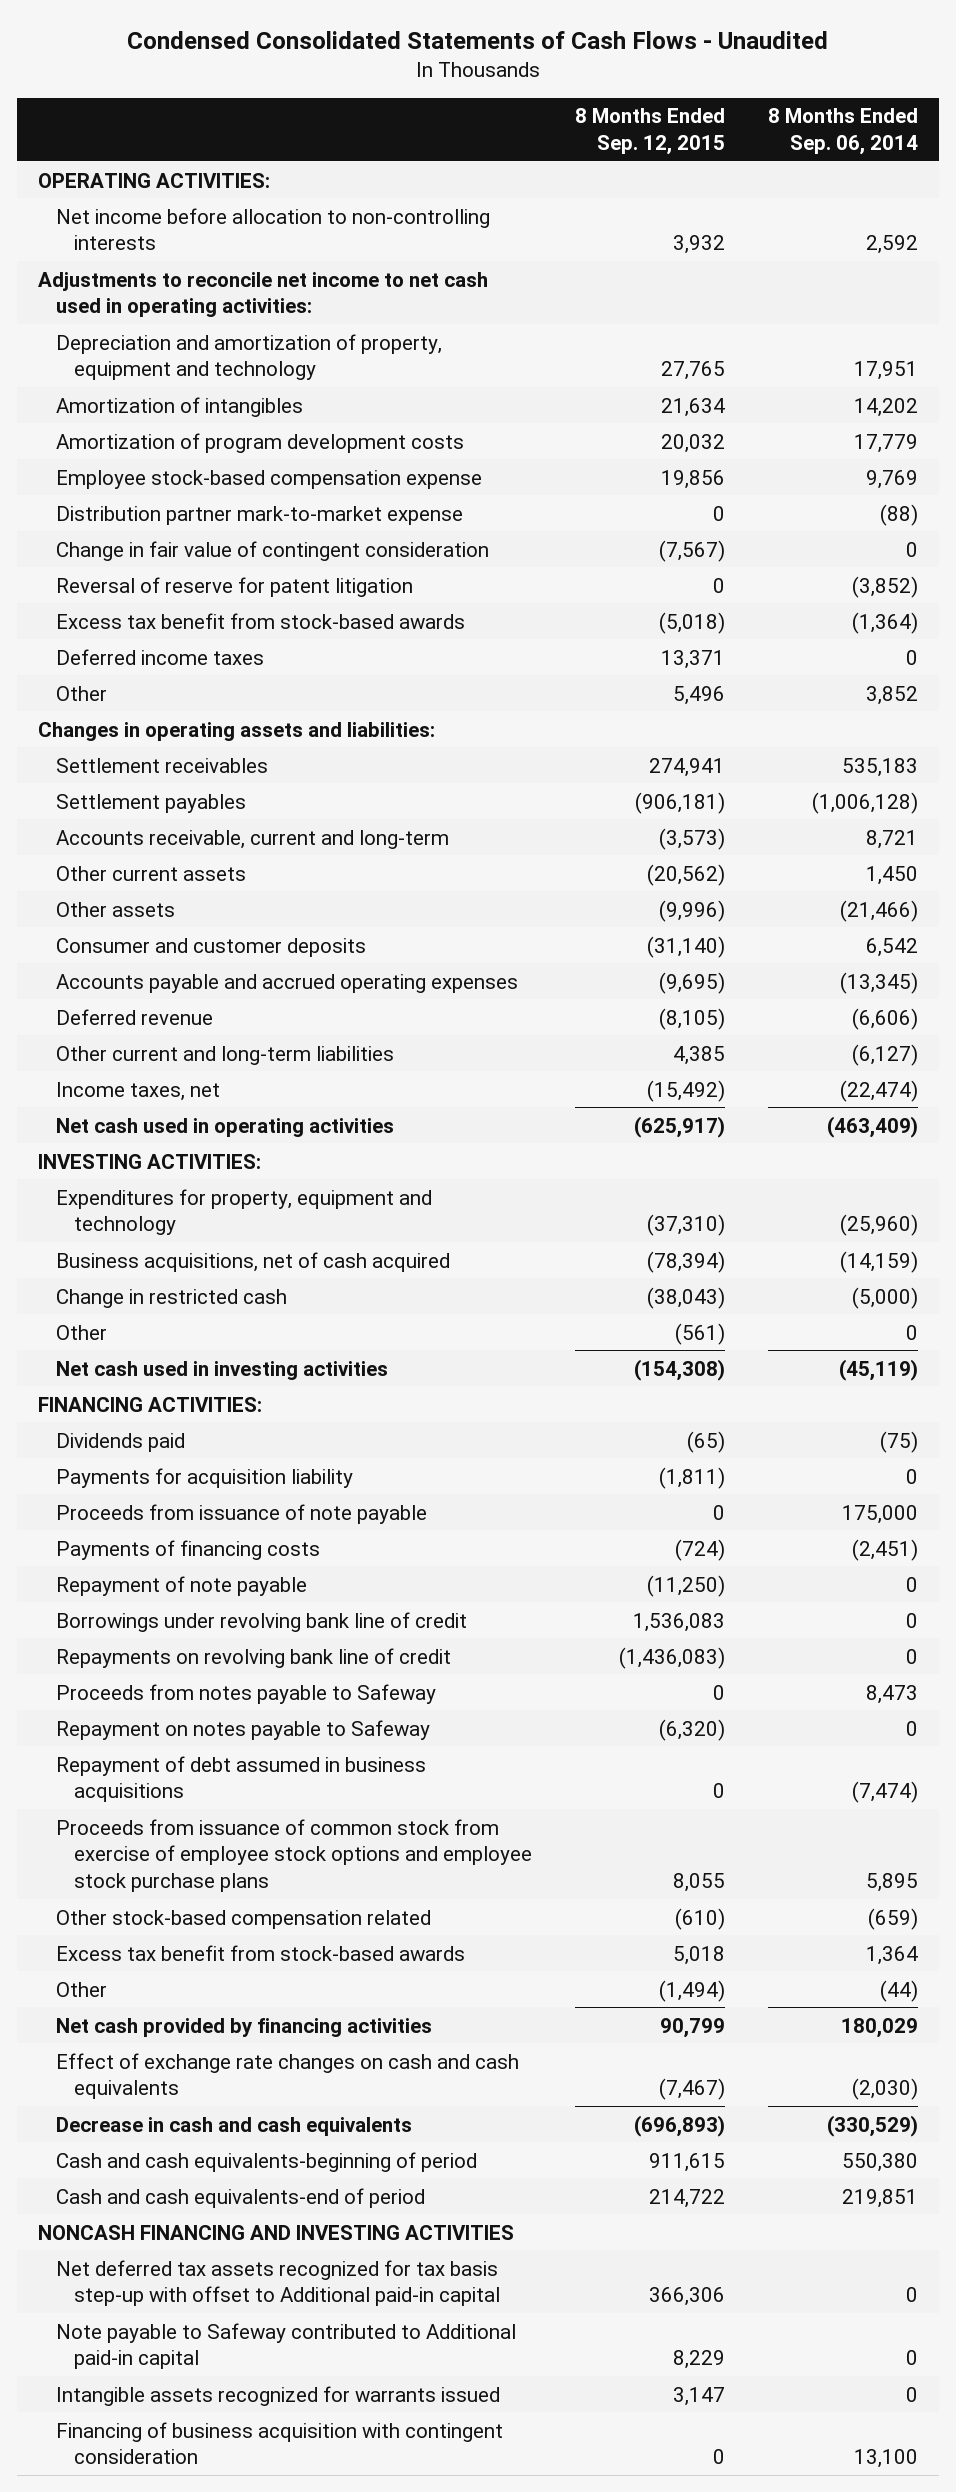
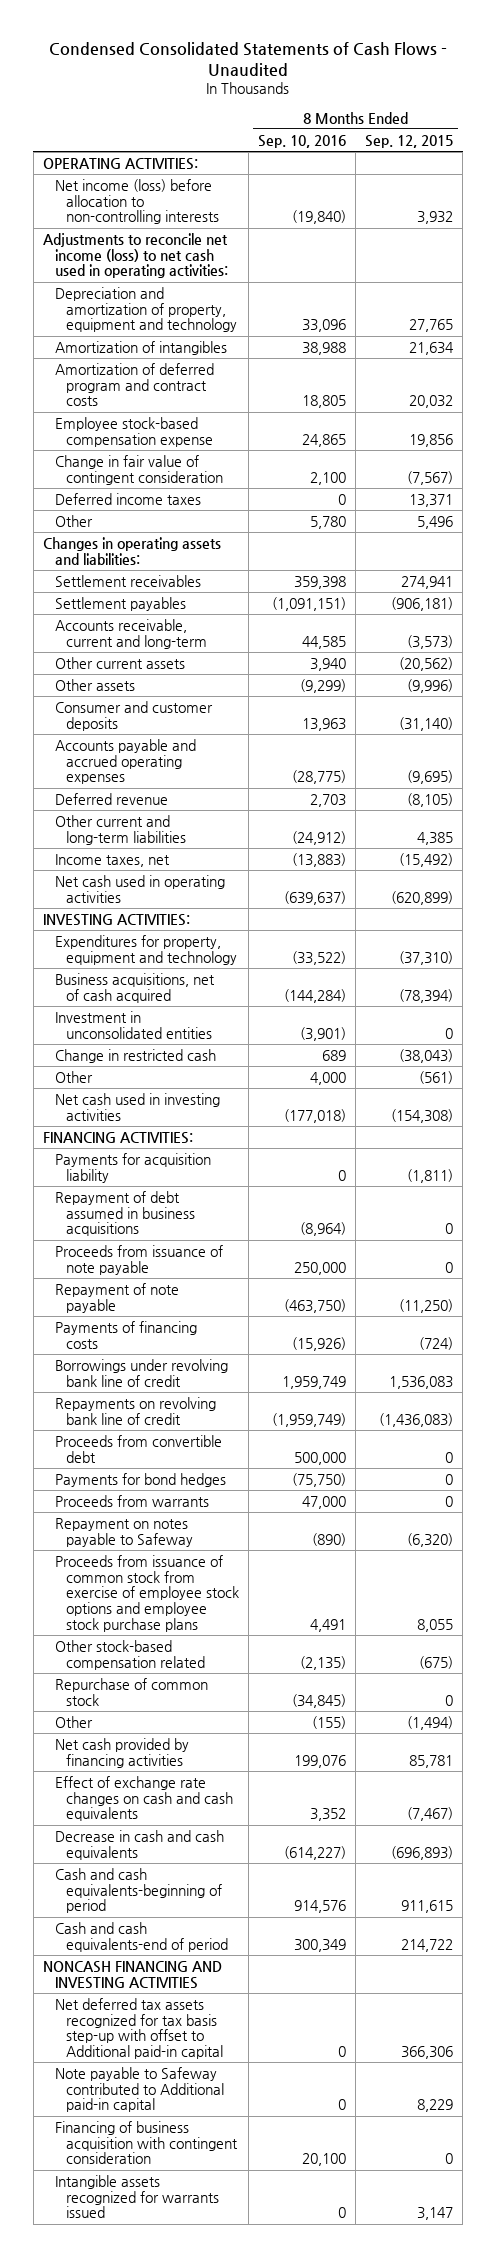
[767,108,918,155] 8 Months Ended Sep. 06, 2014 -> none
none -> [258,134,347,148] Sep. 10, 2016
[56,207,491,251] Net income before allocation to non-controlling interests -> [54,178,220,225] Net income (loss) before allocation to non-controlling interests
[38,271,489,318] Adjustments to reconcile net income to net cash used in operating activities: -> [42,232,228,279] Adjustments to reconcile net income (loss) to net cash used in operating activities:
[56,432,465,453] Amortization of program development costs -> [54,362,214,407] Amortization of deferred program and contract costs
[56,505,464,525] Distribution partner mark-to-market expense -> none
[56,576,414,597] Reversal of reserve for patent litigation -> none
[56,612,466,629] Excess tax benefit from stock-based awards -> none
[633,1115,725,1138] (625,917) -> [391,890,454,905] (620,899)
none -> [54,1010,213,1039] Investment in unconsolidated entities
[56,1432,186,1452] Dividends paid -> none
[56,1755,427,1803] Repayment of debt assumed in business acquisitions -> [54,1190,196,1237] Repayment of debt assumed in business acquisitions
[56,1539,321,1560] Payments of financing costs -> [54,1320,197,1349] Payments of financing costs
[56,1683,437,1704] Proceeds from notes payable to Safeway -> none
none -> [54,1434,222,1463] Proceeds from convertible debt
none -> [54,1472,226,1487] Payments for bond hedges
none -> [54,1494,209,1507] Proceeds from warrants
[56,1944,466,1961] Excess tax benefit from stock-based awards -> none
[674,1907,725,1930] (610) -> [419,1655,454,1669] (675)
none -> [54,1677,208,1706] Repurchase of common stock
[659,2017,725,2038] 90,799 -> [409,1754,454,1768] 85,781
[56,2385,501,2406] Intangible assets recognized for warrants issued -> [54,2174,220,2219] Intangible assets recognized for warrants issued

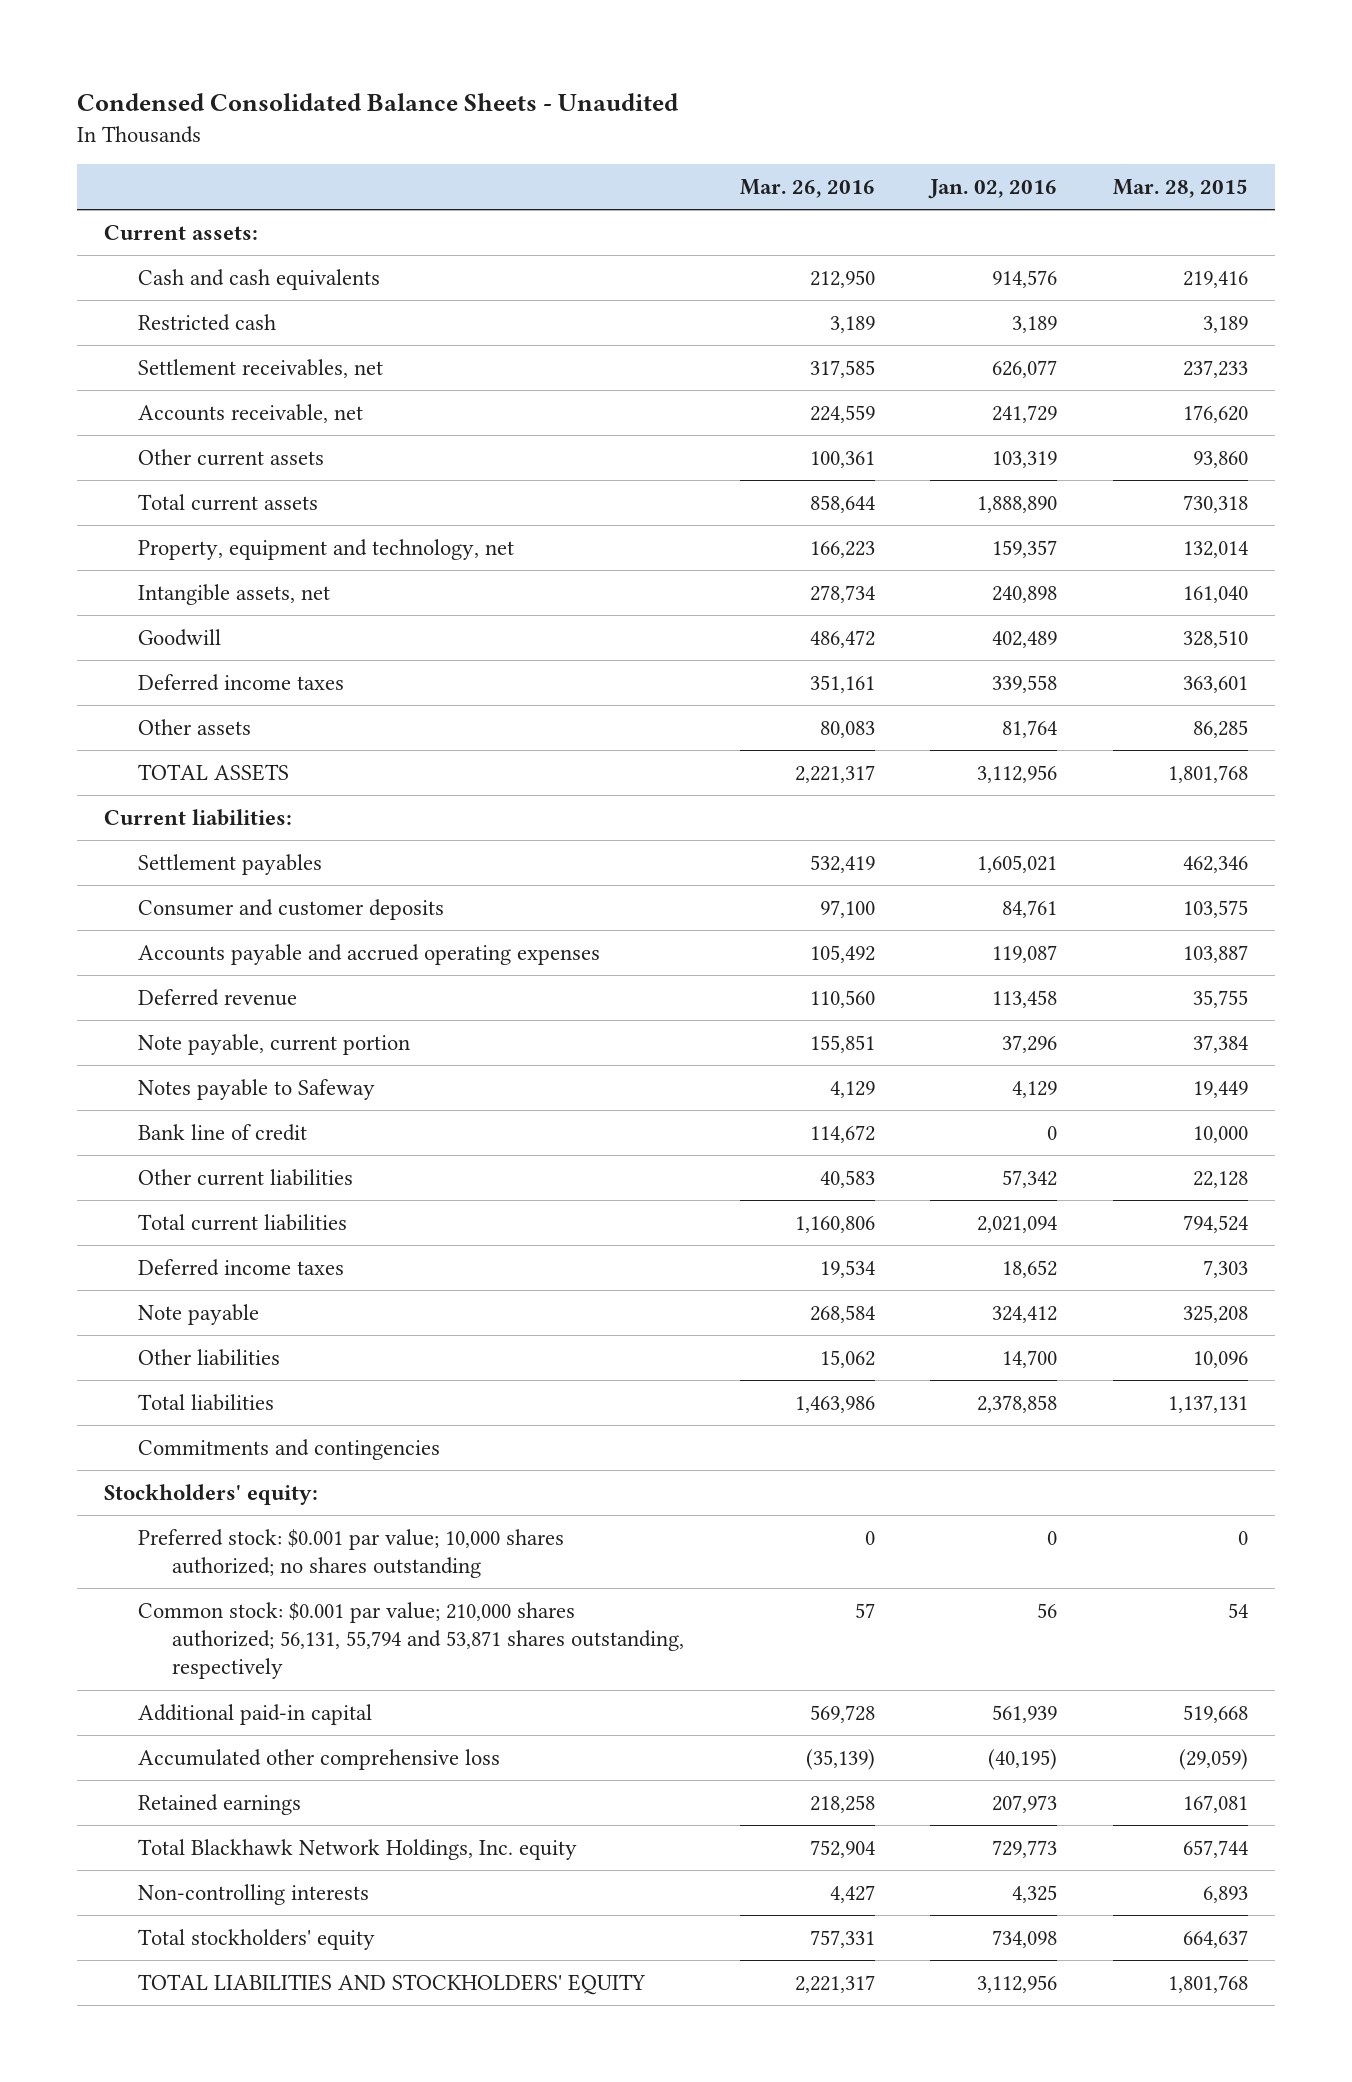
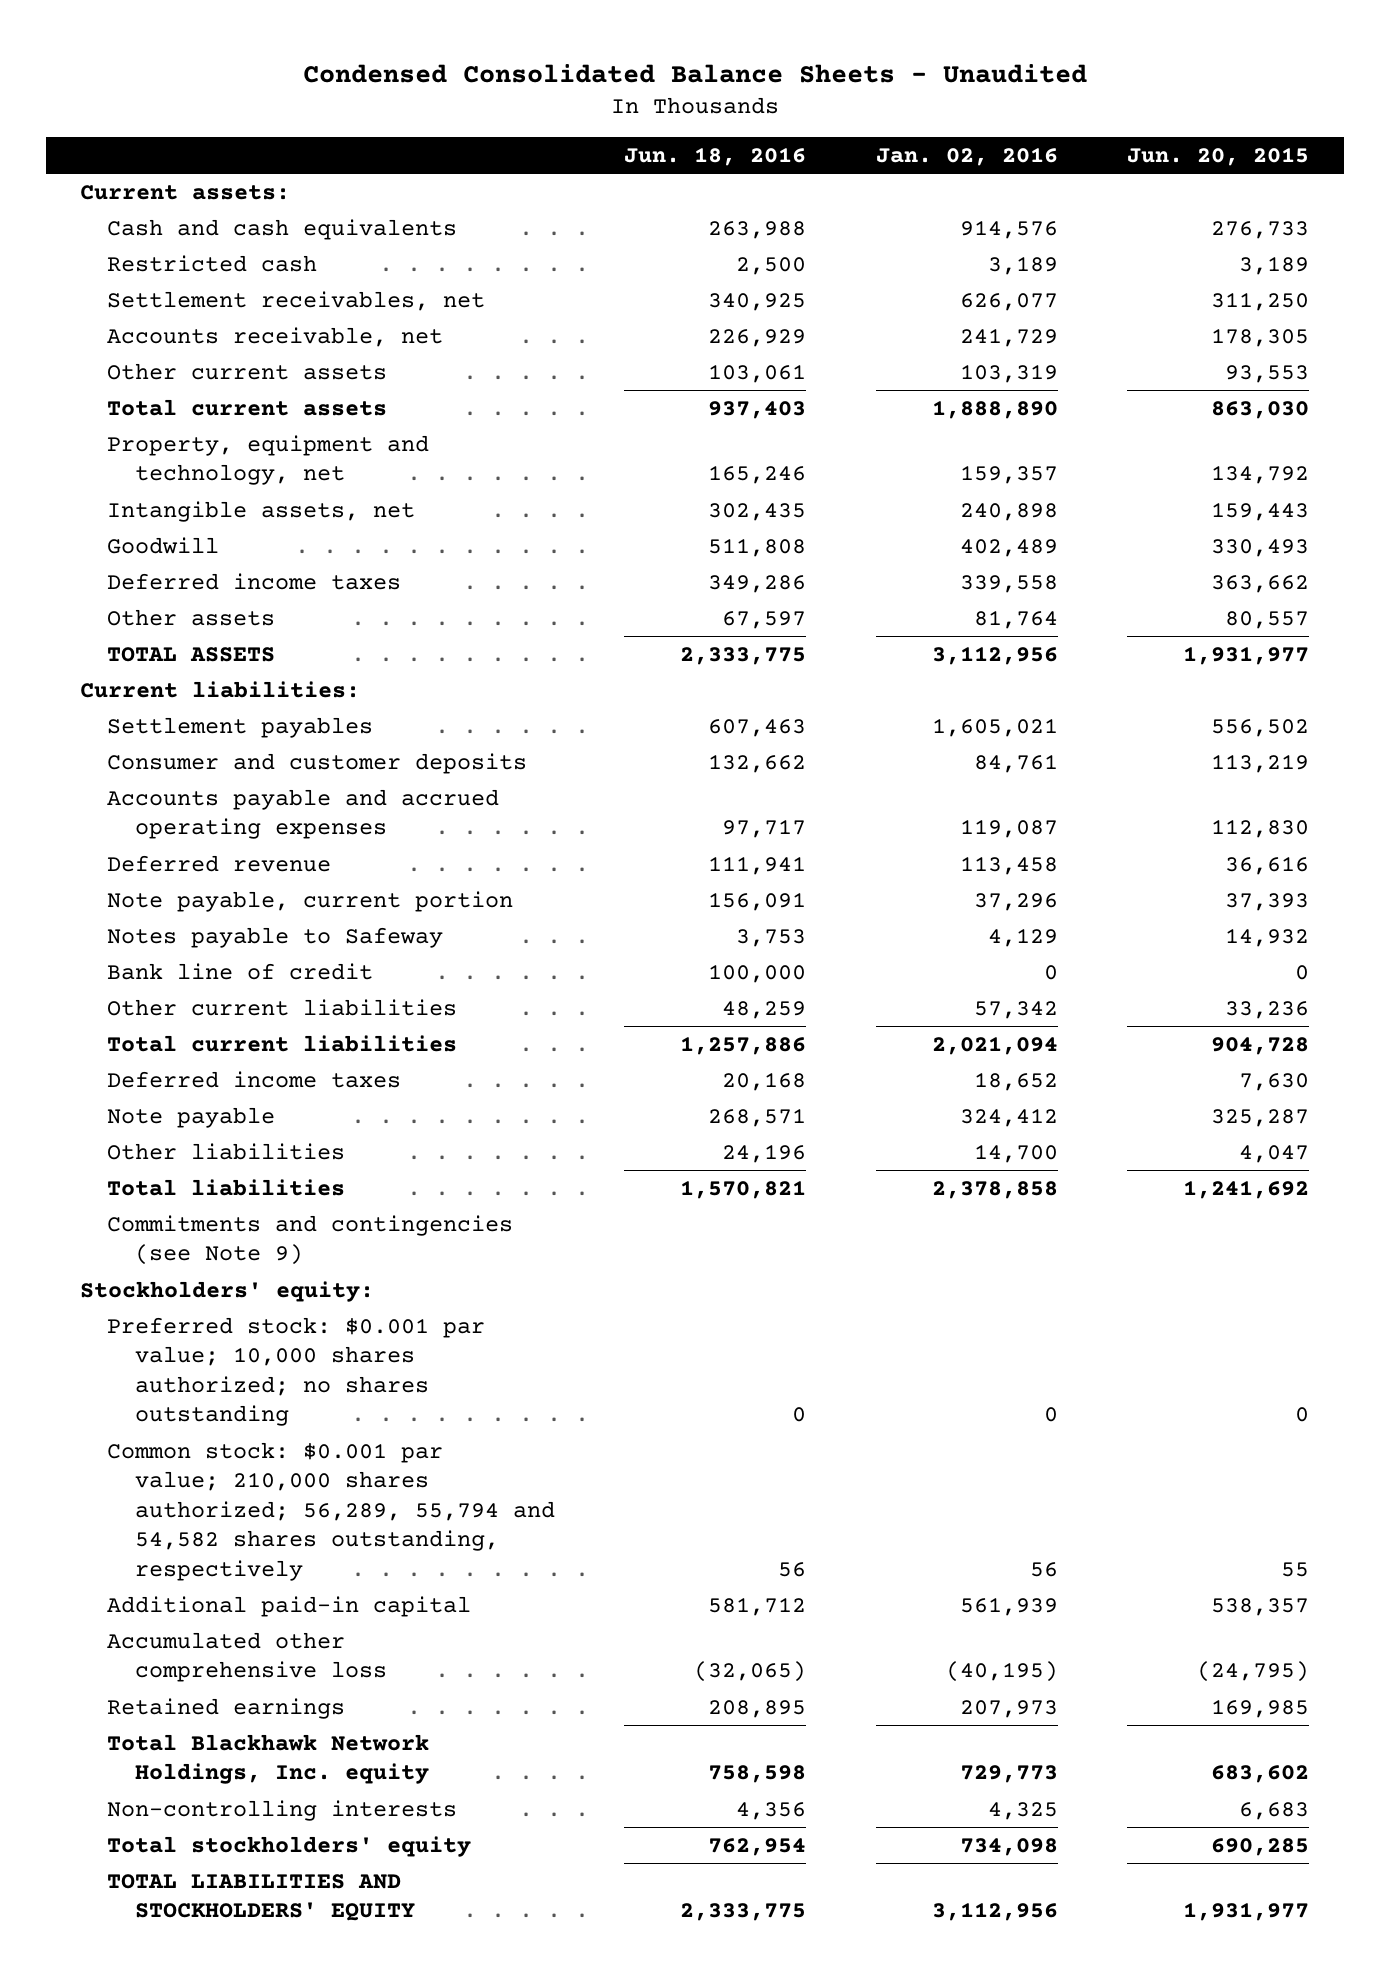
[739,178,875,198] Mar. 26, 2016 -> none
[1112,178,1248,198] Mar. 28, 2015 -> none
none -> [624,146,807,166] Jun. 18, 2016
none -> [1127,146,1310,166] Jun. 20, 2015
[138,1438,441,1460] Commitments and contingencies -> [107,1214,514,1266] Commitments and contingencies (see Note 9)
[138,1601,685,1680] Common stock: $0.001 par value; 210,000 shares authorized; 56,131, 55,794 and 53,871 shares outstanding, respectively -> [107,1441,555,1581] Common stock: $0.001 par value; 210,000 shares authorized; 56,289, 55,794 and 54,582 shares outstanding, respectively

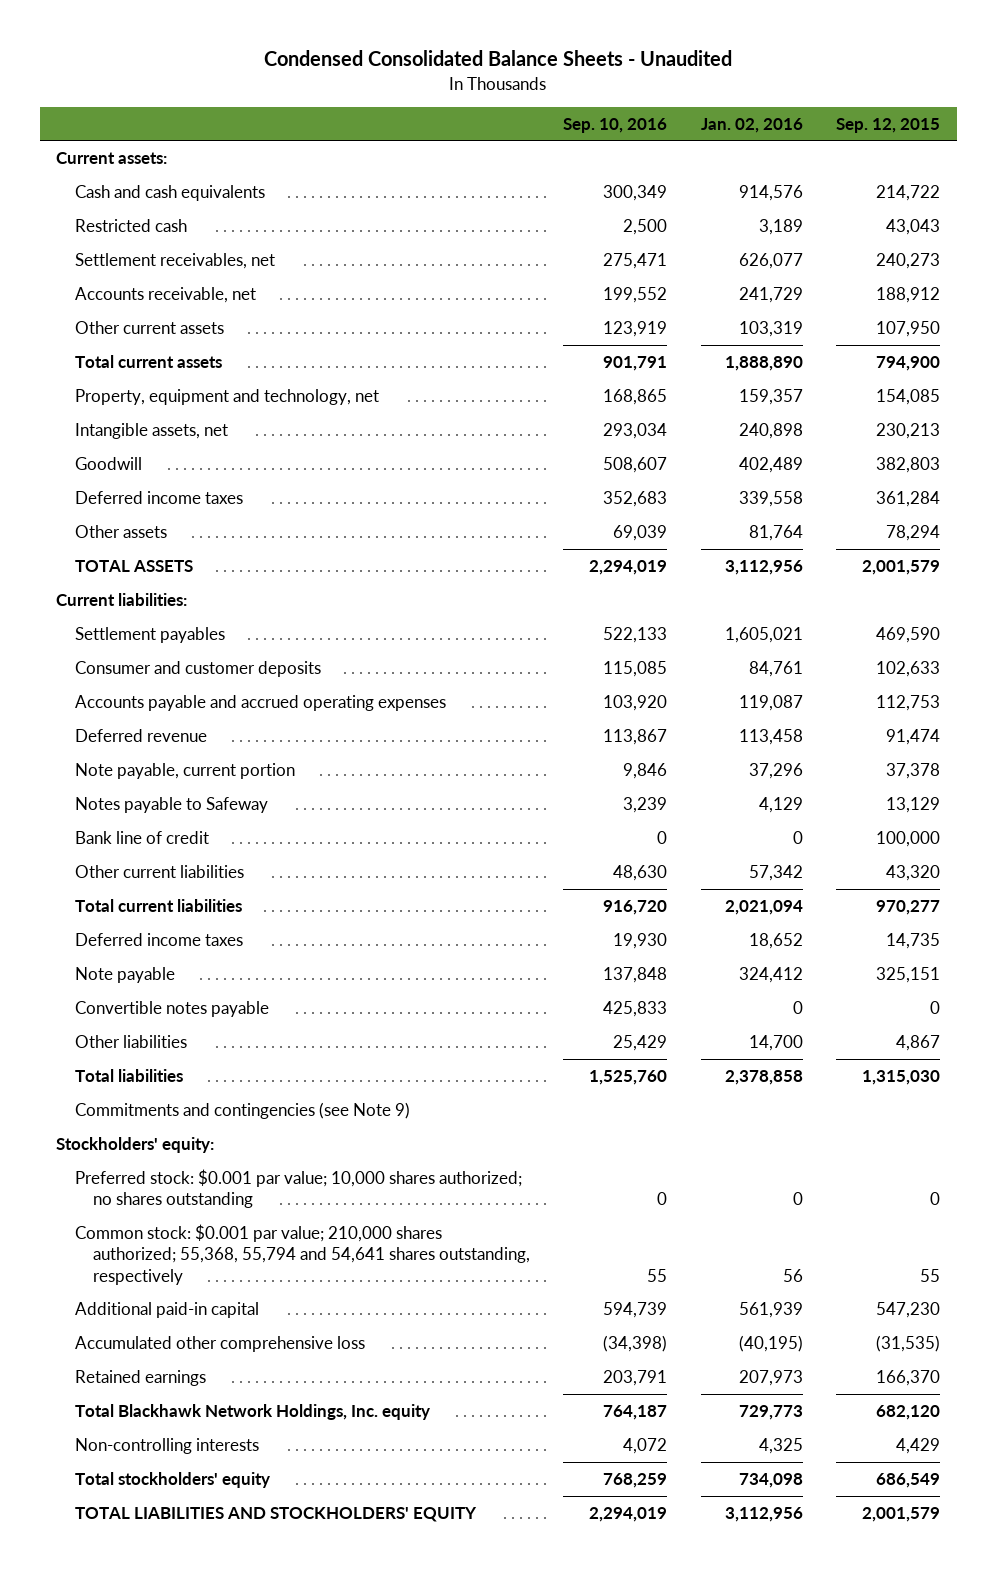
[624,146,807,166] Jun. 18, 2016 -> none
[1127,146,1310,166] Jun. 20, 2015 -> none
none -> [563,117,668,133] Sep. 10, 2016
none -> [836,117,941,133] Sep. 12, 2015
none -> [74,1000,269,1017] Convertible notes payable
[107,1441,555,1581] Common stock: $0.001 par value; 210,000 shares authorized; 56,289, 55,794 and 54,582 shares outstanding, respectively -> [74,1223,530,1285] Common stock: $0.001 par value; 210,000 shares authorized; 55,368, 55,794 and 54,641 shares outstanding, respectively

